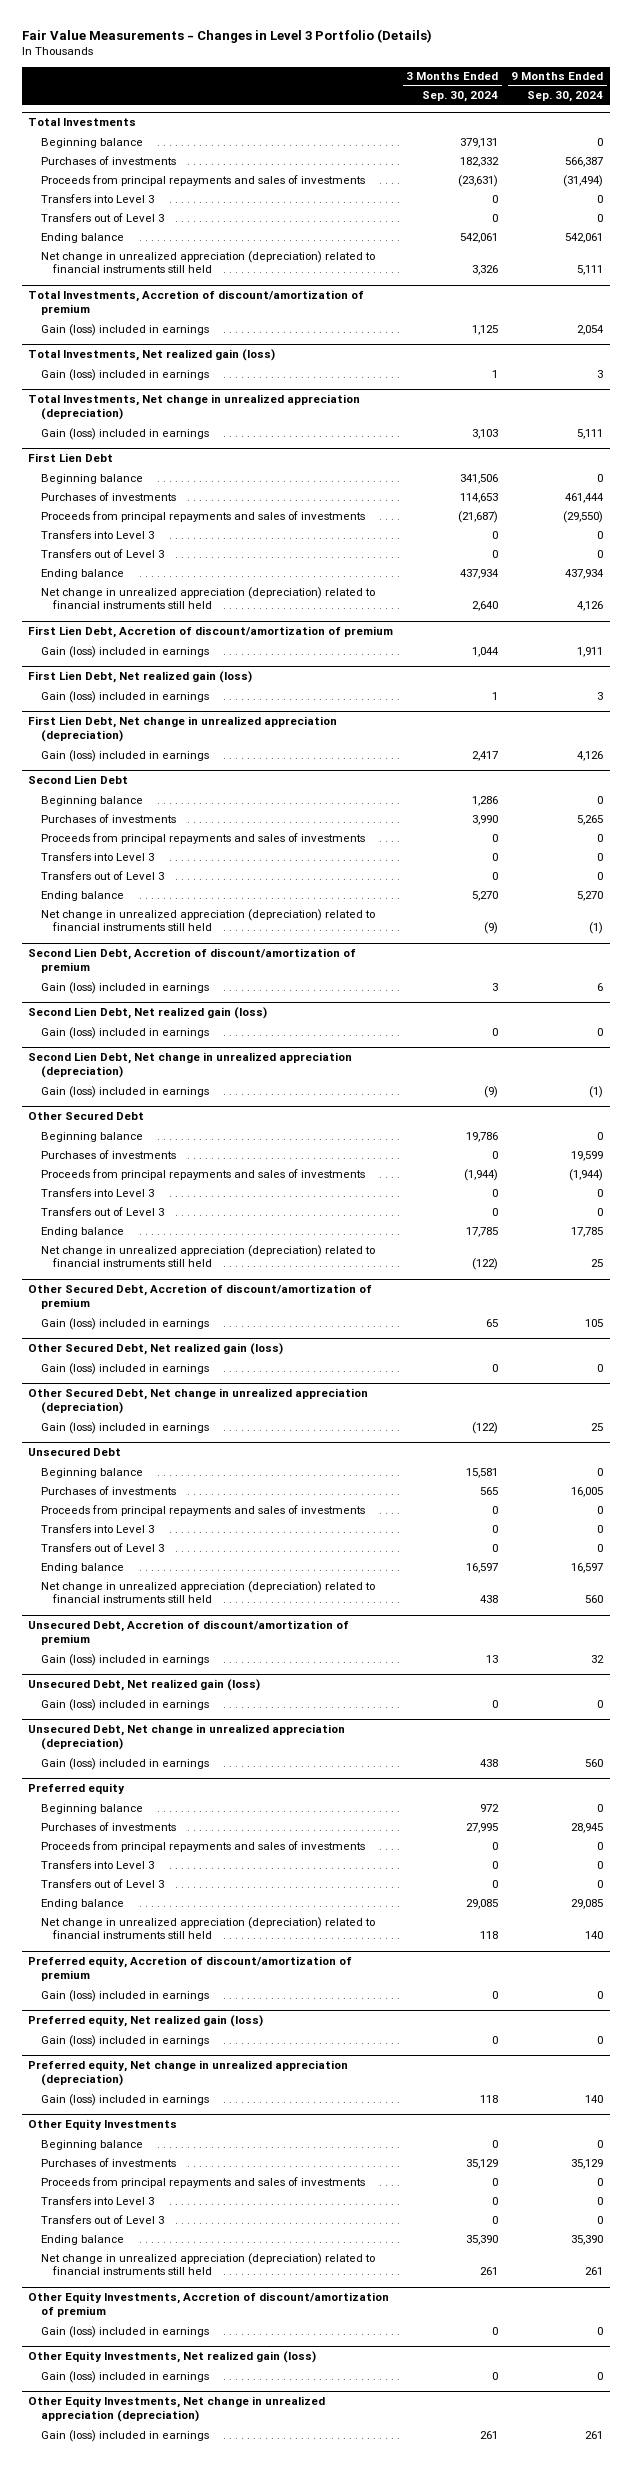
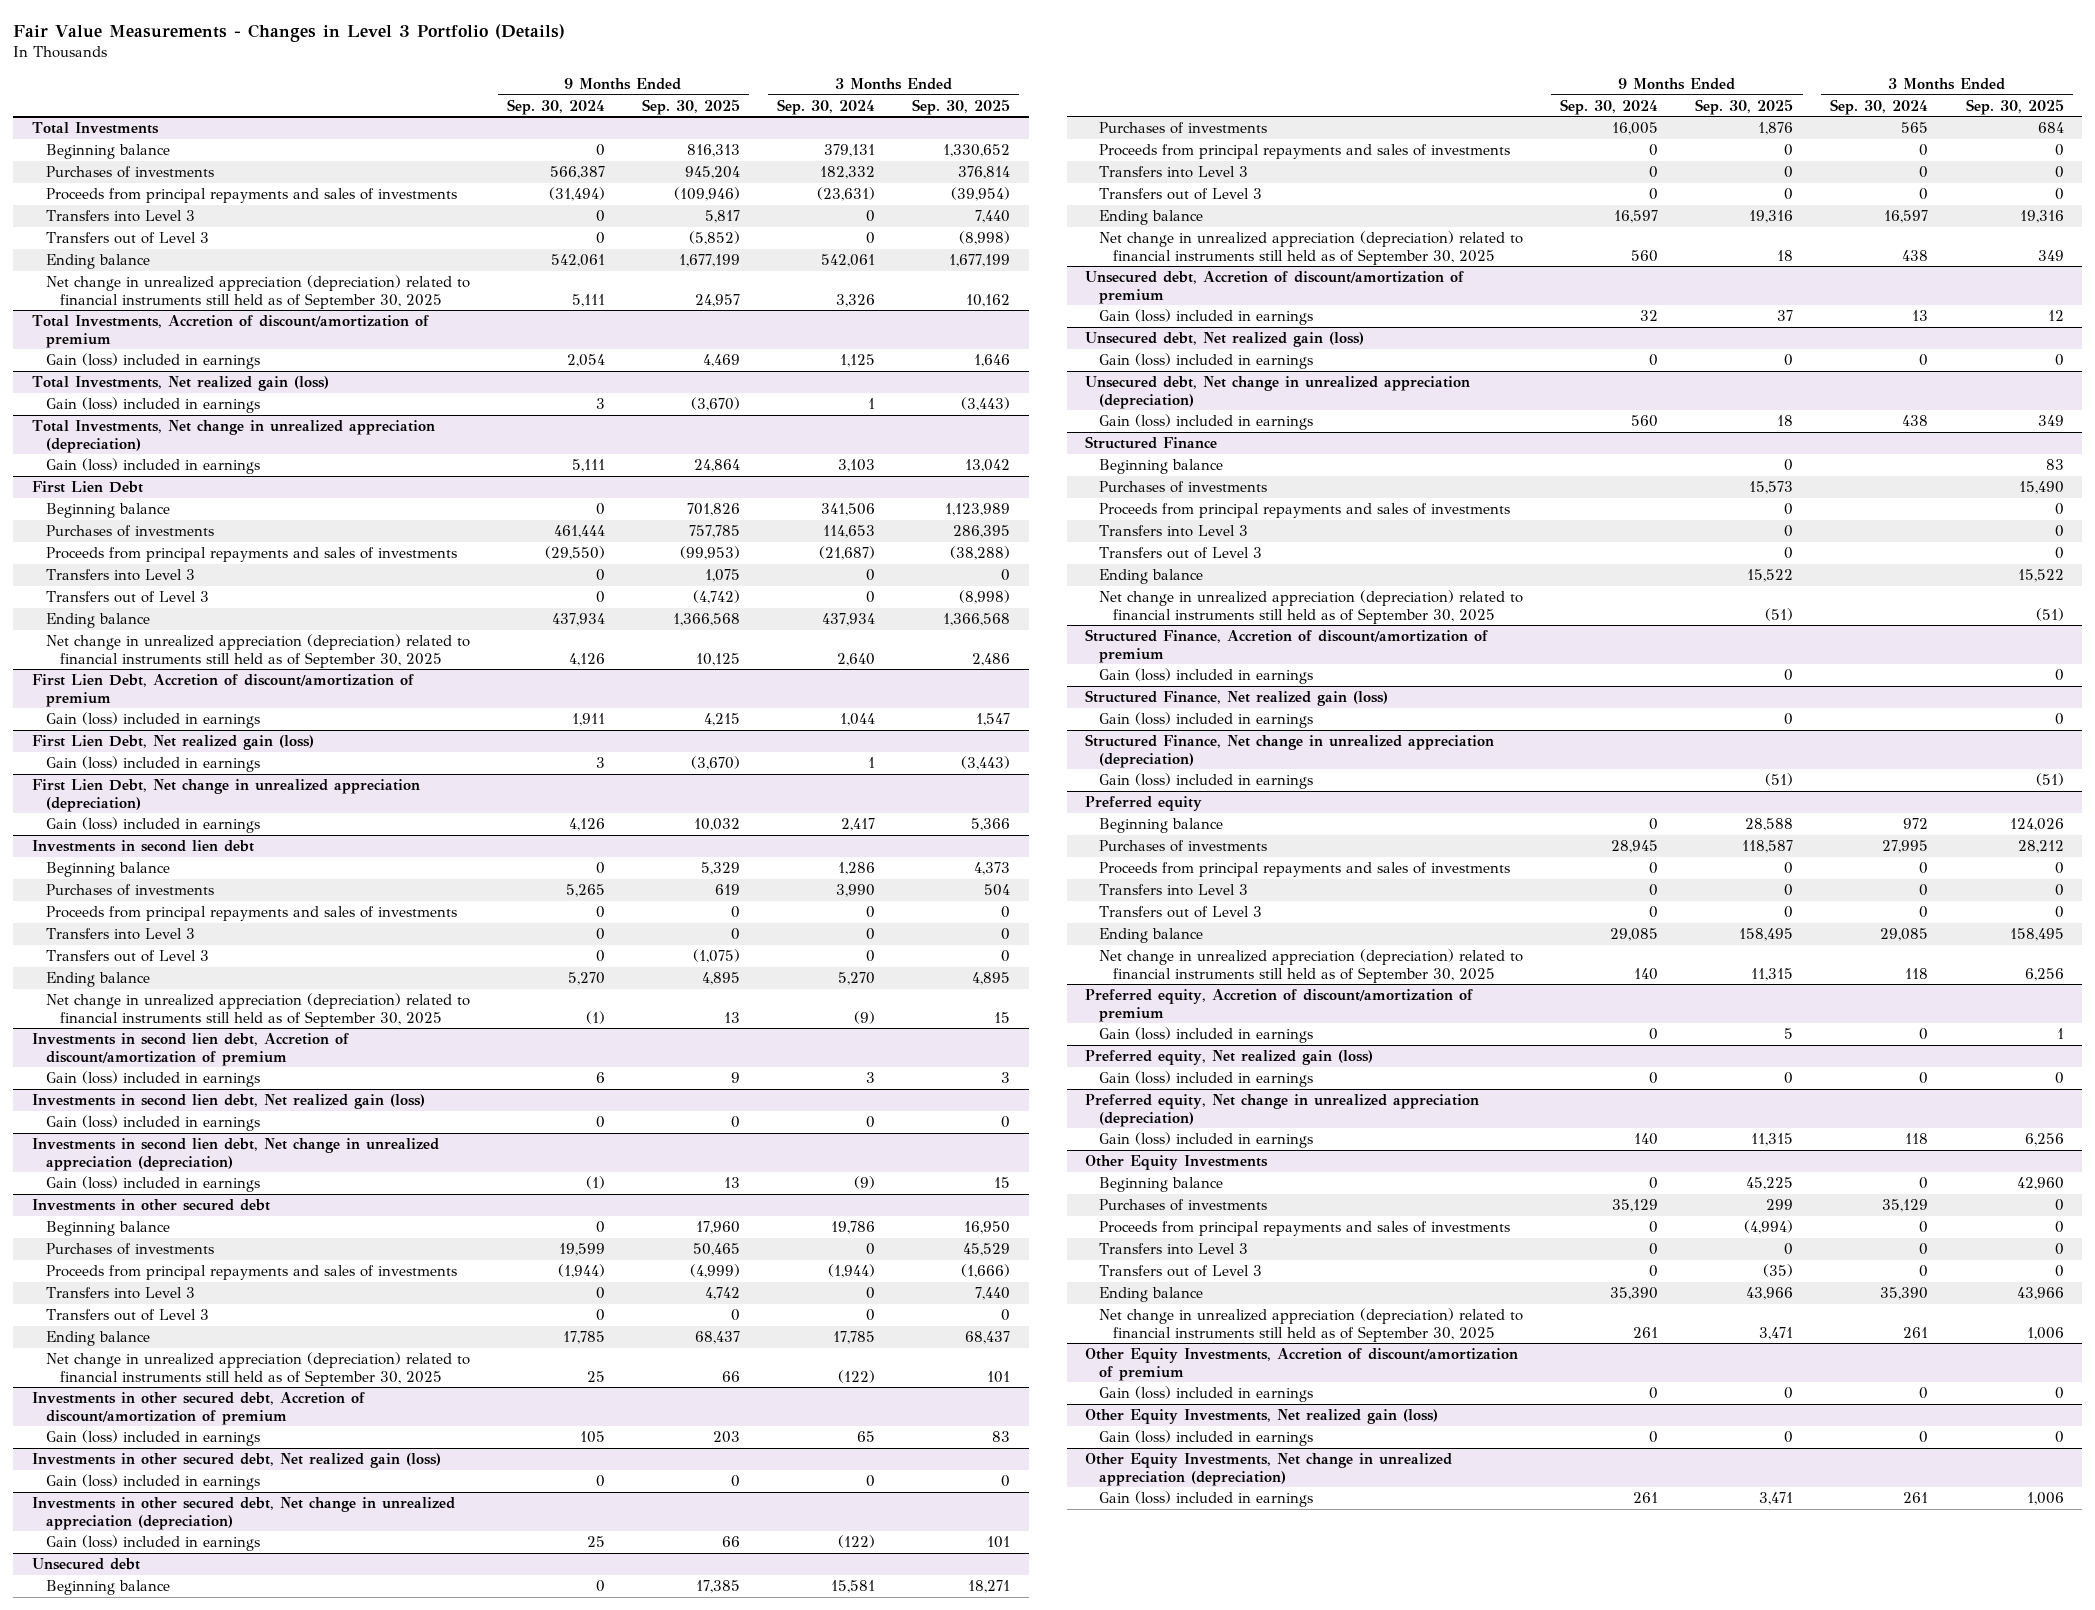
none -> [641,98,740,115] Sep. 30, 2025
none -> [912,98,1011,115] Sep. 30, 2025
[40,250,375,274] Net change in unrealized appreciation (depreciation) related to financial instruments still held -> [45,275,470,309] Net change in unrealized appreciation (depreciation) related to financial instruments still held as of September 30, 2025
[40,586,375,610] Net change in unrealized appreciation (depreciation) related to financial instruments still held -> [45,634,470,668] Net change in unrealized appreciation (depreciation) related to financial instruments still held as of September 30, 2025
[28,775,129,785] Second Lien Debt -> [31,840,254,853] Investments in second lien debt
[40,908,375,932] Net change in unrealized appreciation (depreciation) related to financial instruments still held -> [45,993,470,1027] Net change in unrealized appreciation (depreciation) related to financial instruments still held as of September 30, 2025
[28,948,357,974] Second Lien Debt, Accretion of discount/amortization of premium -> [31,1033,349,1066] Investments in second lien debt, Accretion of discount/amortization of premium
[28,1007,268,1020] Second Lien Debt, Net realized gain (loss) -> [31,1094,425,1110] Investments in second lien debt, Net realized gain (loss)
[28,1052,353,1079] Second Lien Debt, Net change in unrealized appreciation (depreciation) -> [31,1138,439,1171] Investments in second lien debt, Net change in unrealized appreciation (depreciation)
[28,1112,145,1121] Other Secured Debt -> [31,1199,270,1212] Investments in other secured debt
[40,1244,375,1268] Net change in unrealized appreciation (depreciation) related to financial instruments still held -> [45,1352,470,1386] Net change in unrealized appreciation (depreciation) related to financial instruments still held as of September 30, 2025
[28,1284,373,1310] Other Secured Debt, Accretion of discount/amortization of premium -> [31,1392,365,1425] Investments in other secured debt, Accretion of discount/amortization of premium
[28,1343,284,1356] Other Secured Debt, Net realized gain (loss) -> [31,1453,441,1469] Investments in other secured debt, Net realized gain (loss)
[28,1388,369,1415] Other Secured Debt, Net change in unrealized appreciation (depreciation) -> [31,1497,455,1530] Investments in other secured debt, Net change in unrealized appreciation (depreciation)
[28,1448,122,1457] Unsecured Debt -> [31,1558,140,1571] Unsecured debt
[40,1580,375,1604] Net change in unrealized appreciation (depreciation) related to financial instruments still held -> [1099,231,1524,265] Net change in unrealized appreciation (depreciation) related to financial instruments still held as of September 30, 2025
[28,1620,350,1646] Unsecured Debt, Accretion of discount/amortization of premium -> [1085,271,1465,304] Unsecured debt, Accretion of discount/amortization of premium
[28,1679,261,1692] Unsecured Debt, Net realized gain (loss) -> [1085,332,1365,348] Unsecured debt, Net realized gain (loss)
[28,1724,346,1751] Unsecured Debt, Net change in unrealized appreciation (depreciation) -> [1085,376,1471,409] Unsecured debt, Net change in unrealized appreciation (depreciation)
none -> [1085,436,1218,450] Structured Finance
none -> [1099,459,1224,475] Beginning balance
none -> [1099,481,1268,494] Purchases of investments
none -> [1099,503,1511,519] Proceeds from principal repayments and sales of investments
none -> [1099,525,1249,538] Transfers into Level 3
none -> [1099,547,1263,560] Transfers out of Level 3
none -> [1099,569,1204,585] Ending balance
none -> [1099,590,1524,624] Net change in unrealized appreciation (depreciation) related to financial instruments still held as of September 30, 2025
none -> [1085,629,1489,663] Structured Finance, Accretion of discount/amortization of premium
none -> [1099,668,1314,685] Gain (loss) included in earnings
none -> [1085,690,1389,707] Structured Finance, Net realized gain (loss)
none -> [1099,712,1314,729] Gain (loss) included in earnings
none -> [1085,734,1495,768] Structured Finance, Net change in unrealized appreciation (depreciation)
none -> [1099,773,1314,790] Gain (loss) included in earnings
[40,1916,375,1940] Net change in unrealized appreciation (depreciation) related to financial instruments still held -> [1099,949,1524,983] Net change in unrealized appreciation (depreciation) related to financial instruments still held as of September 30, 2025
[40,2252,375,2276] Net change in unrealized appreciation (depreciation) related to financial instruments still held -> [1099,1308,1524,1342] Net change in unrealized appreciation (depreciation) related to financial instruments still held as of September 30, 2025

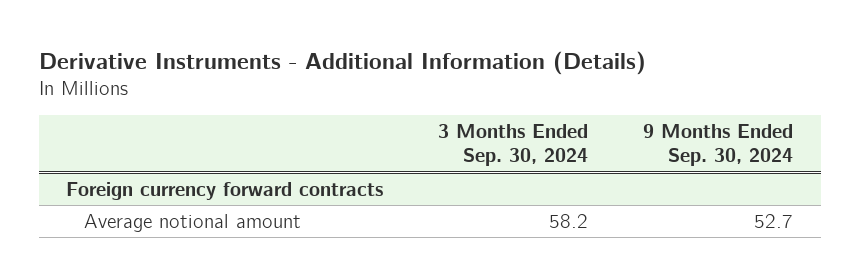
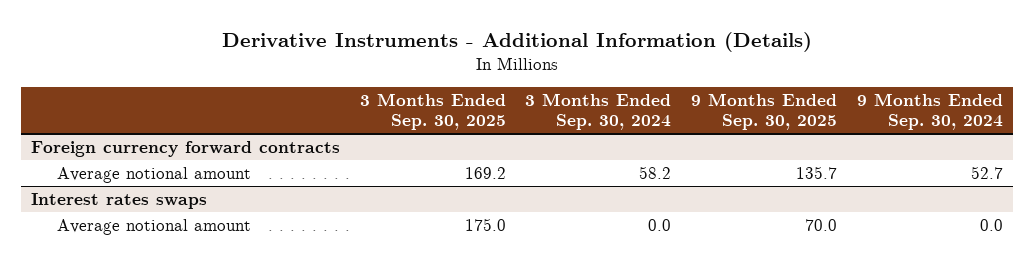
none -> [359,92,506,130] 3 Months Ended Sep. 30, 2025
none -> [691,92,838,130] 9 Months Ended Sep. 30, 2025
none -> [30,192,207,209] Interest rates swaps
none -> [56,218,251,235] Average notional amount

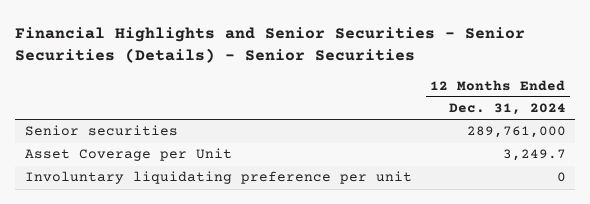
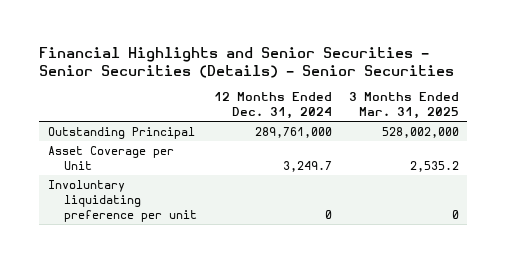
none -> [348,92,459,120] 3 Months Ended Mar. 31, 2025
[24,125,178,137] Senior securities -> [47,126,195,139] Outstanding Principal

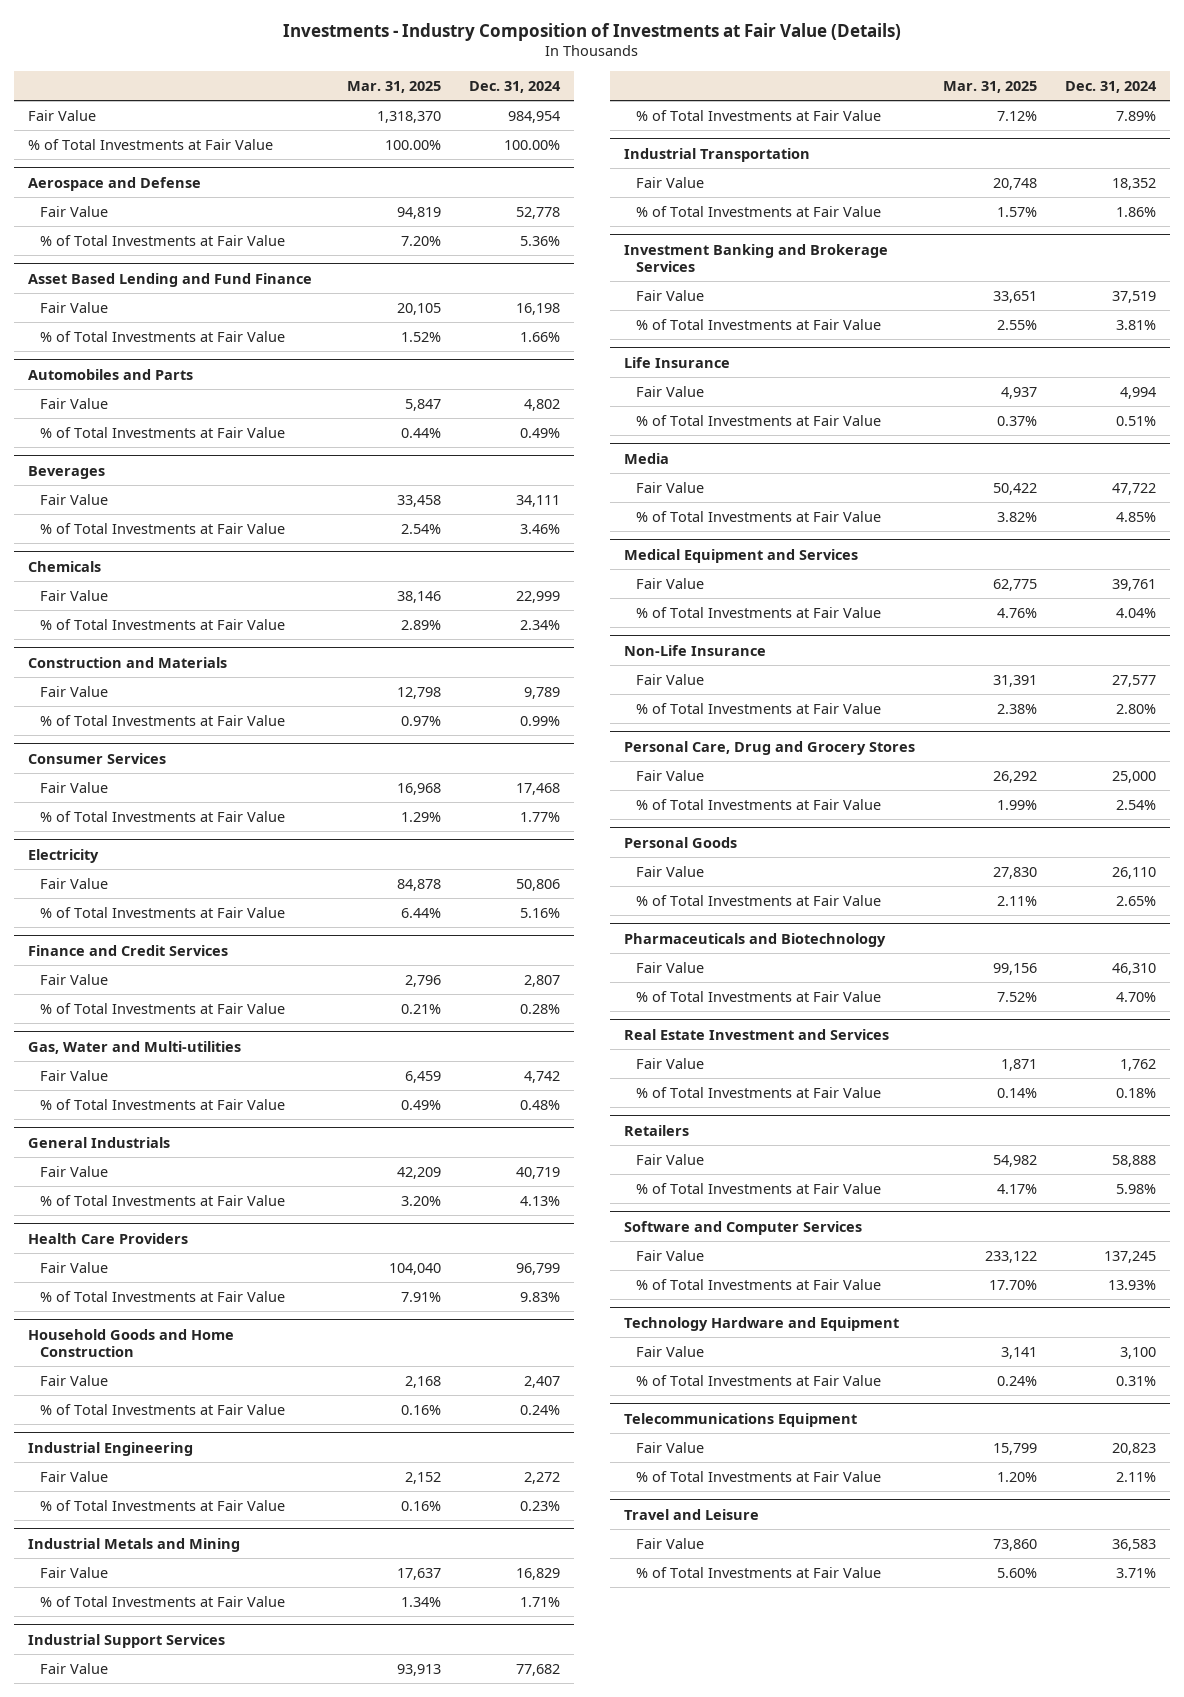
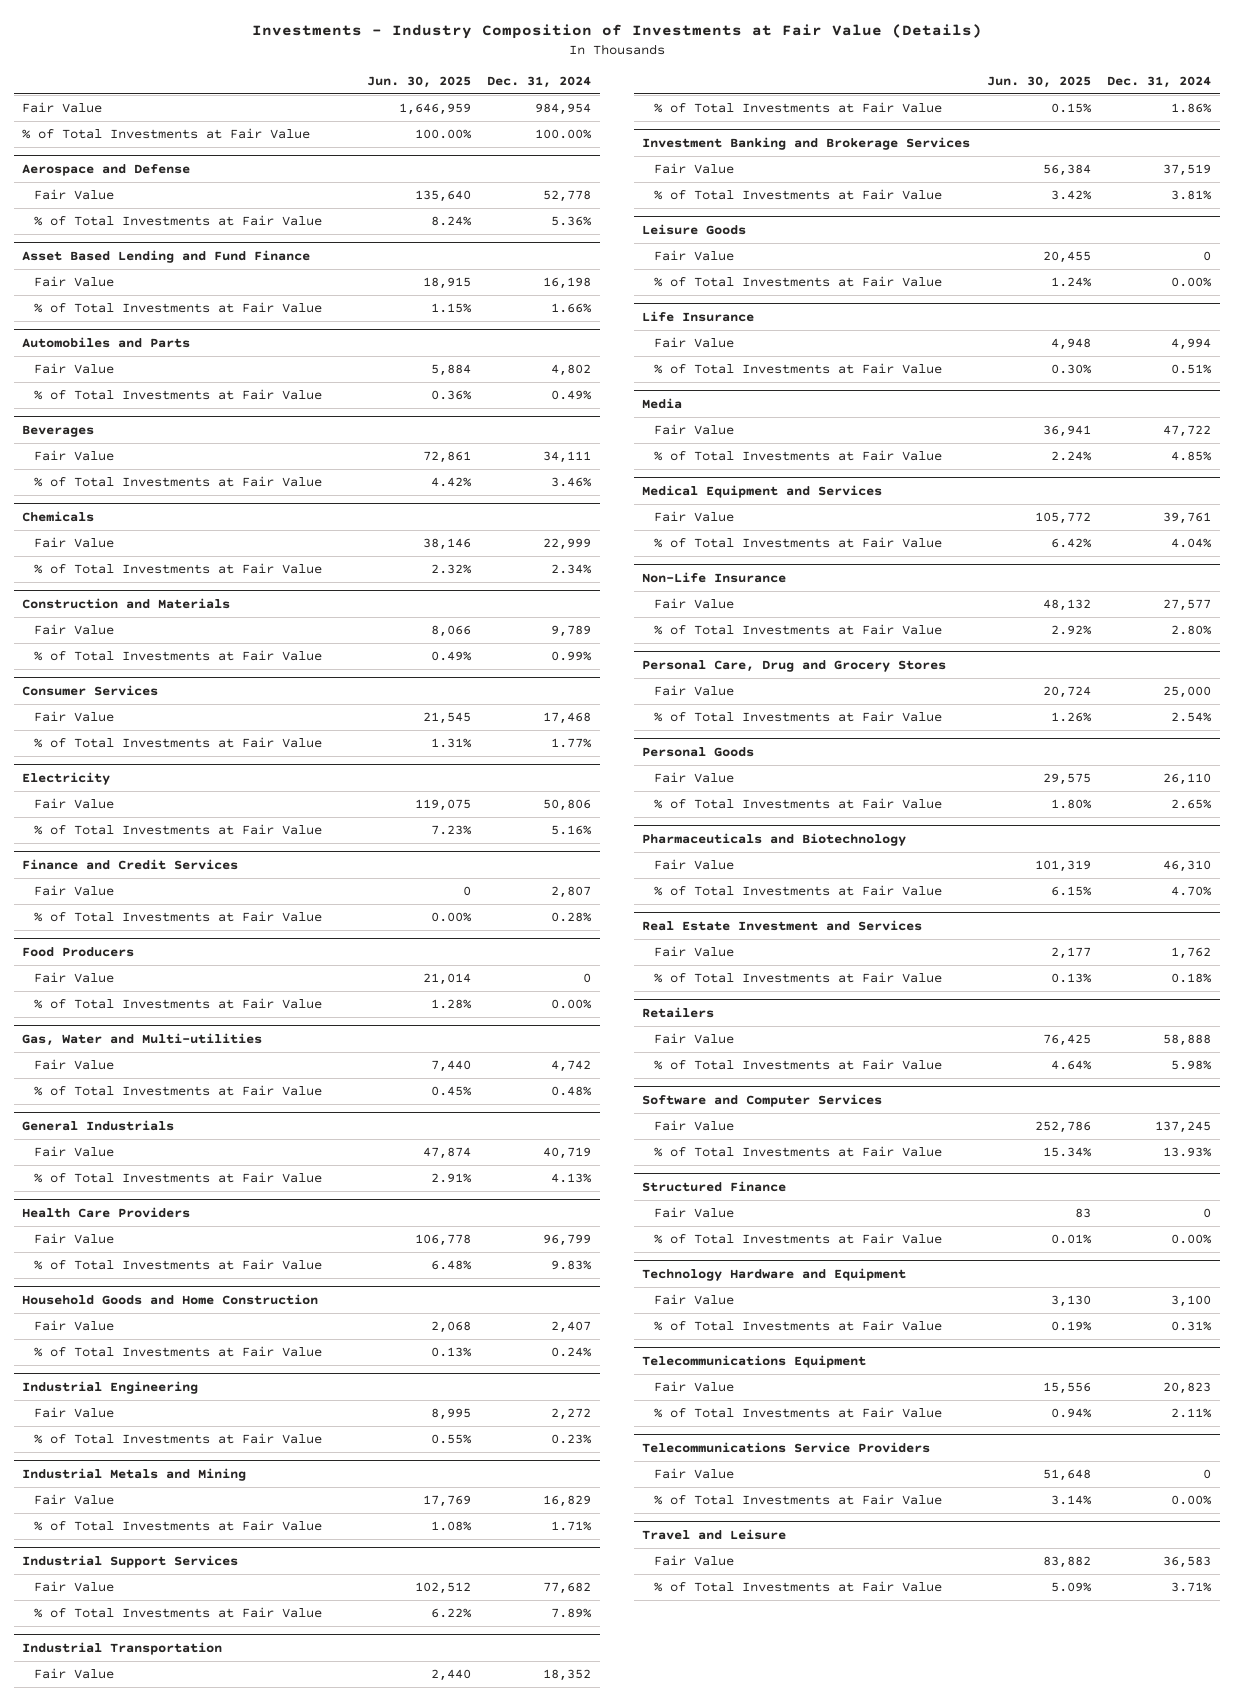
[346,80,441,93] Mar. 31, 2025 -> none
none -> [366,75,471,88] Jun. 30, 2025
none -> [22,946,135,957] Food Producers
none -> [34,972,115,984] Fair Value
none -> [34,998,323,1010] % of Total Investments at Fair Value
none -> [642,223,747,235] Leisure Goods
none -> [654,250,735,262] Fair Value
none -> [654,276,943,288] % of Total Investments at Fair Value
none -> [642,1180,787,1192] Structured Finance
none -> [654,1207,735,1219] Fair Value
none -> [654,1233,943,1245] % of Total Investments at Fair Value
none -> [642,1441,931,1453] Telecommunications Service Providers
none -> [654,1468,735,1480] Fair Value
none -> [654,1494,943,1506] % of Total Investments at Fair Value

